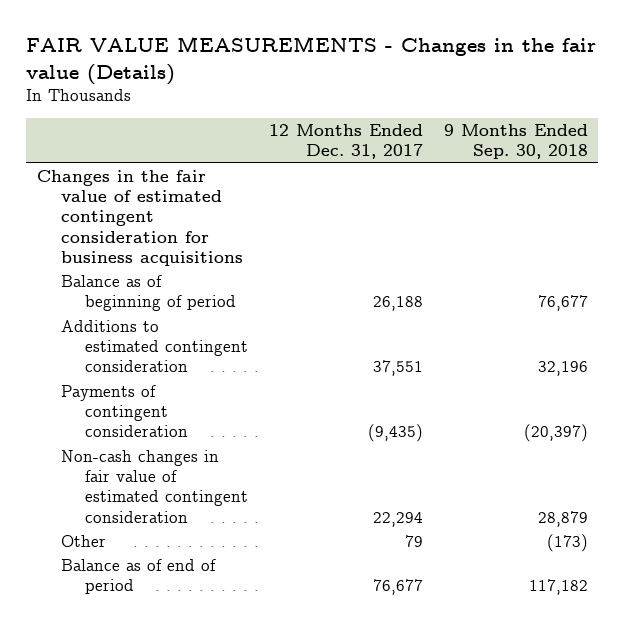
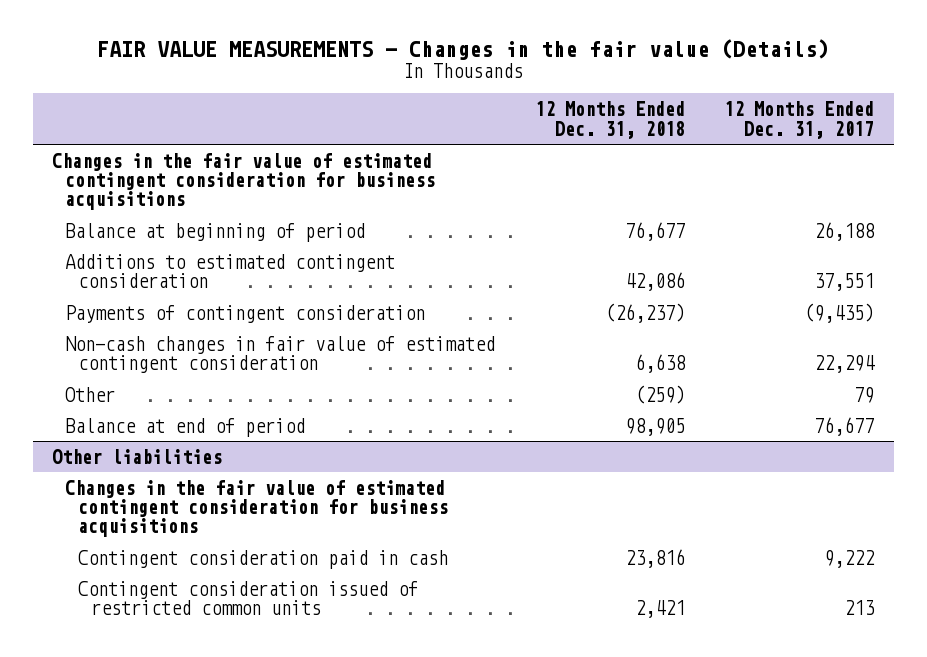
[443,124,588,160] 9 Months Ended Sep. 30, 2018 -> none
none -> [534,101,685,139] 12 Months Ended Dec. 31, 2018
[61,275,237,312] Balance as of beginning of period -> [65,222,366,242] Balance at beginning of period
[61,559,217,595] Balance as of end of period -> [65,417,306,437] Balance at end of period
none -> [52,448,223,464] Other liabilities
none -> [65,479,448,538] Changes in the fair value of estimated contingent consideration for business acquisitions
none -> [77,549,448,569] Contingent consideration paid in cash
none -> [77,580,418,616] Contingent consideration issued of restricted common units

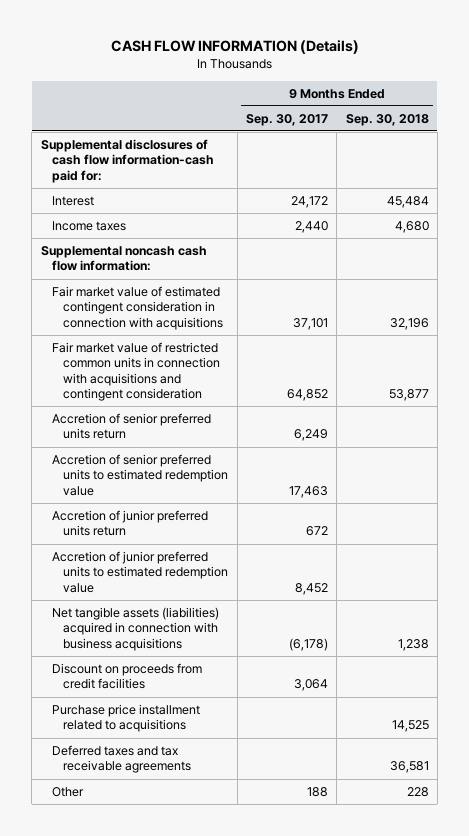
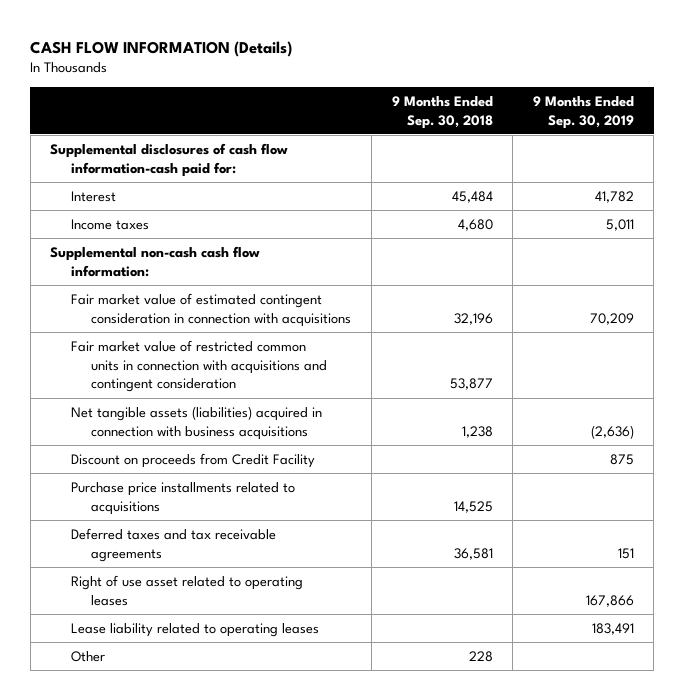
[245,113,328,126] Sep. 30, 2017 -> none
none -> [532,95,634,129] 9 Months Ended Sep. 30, 2019
[40,245,207,272] Supplemental noncash cash flow information: -> [50,245,261,277] Supplemental non-cash cash flow information:
[51,412,211,440] Accretion of senior preferred units return -> none
[51,453,229,496] Accretion of senior preferred units to estimated redemption value -> none
[51,509,208,537] Accretion of junior preferred units return -> none
[51,550,229,593] Accretion of junior preferred units to estimated redemption value -> none
[51,662,202,690] Discount on proceeds from credit facilities -> [70,452,315,468] Discount on proceeds from Credit Facility
[51,703,200,733] Purchase price installment related to acquisitions -> [70,481,295,515] Purchase price installments related to acquisitions
none -> [70,574,303,606] Right of use asset related to operating leases
none -> [70,622,319,637] Lease liability related to operating leases

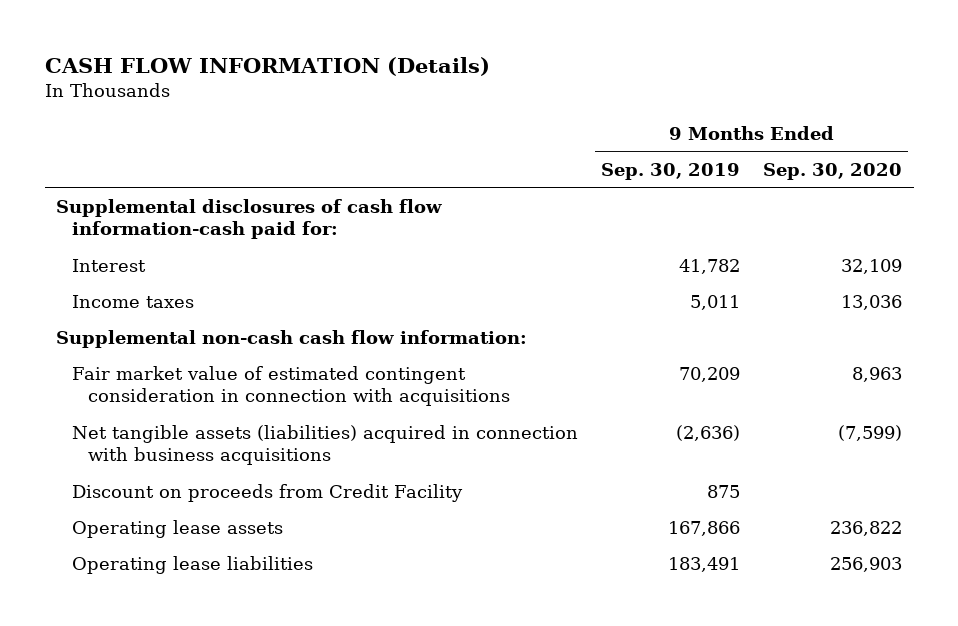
[391,95,493,129] 9 Months Ended Sep. 30, 2018 -> none
none -> [763,162,903,180] Sep. 30, 2020
[70,339,328,393] Fair market value of restricted common units in connection with acquisitions and contingent consideration -> none
[70,481,295,515] Purchase price installments related to acquisitions -> none
[70,527,276,562] Deferred taxes and tax receivable agreements -> none
[70,650,105,662] Other -> none
[70,574,303,606] Right of use asset related to operating leases -> [71,519,283,538] Operating lease assets
[70,622,319,637] Lease liability related to operating leases -> [71,555,313,574] Operating lease liabilities

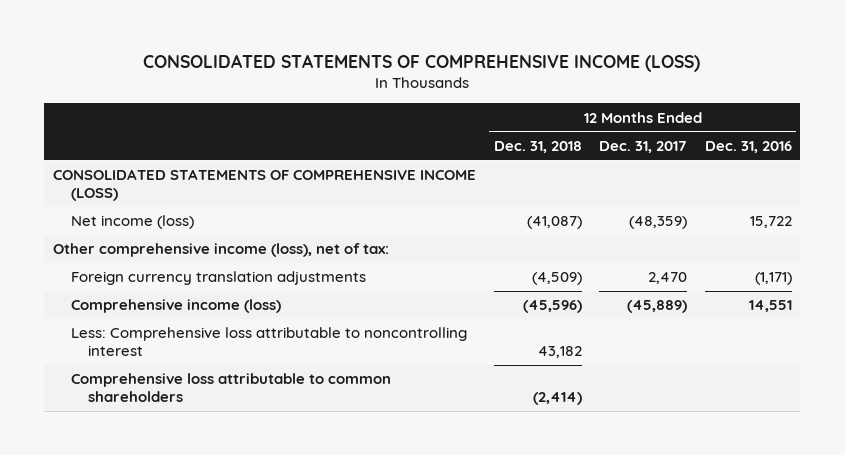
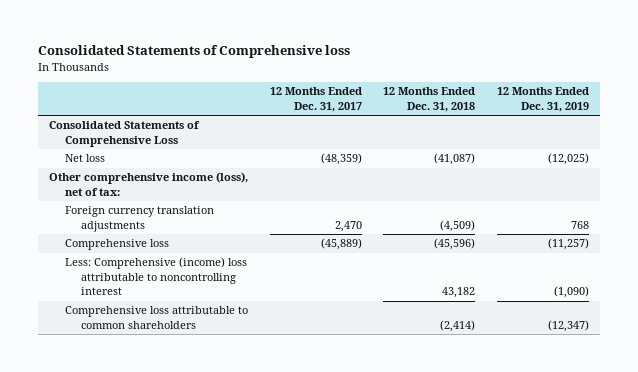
[143,53,701,72] CONSOLIDATED STATEMENTS OF COMPREHENSIVE INCOME (LOSS) -> [37,45,350,59] Consolidated Statements of Comprehensive loss
[704,140,792,153] Dec. 31, 2016 -> none
none -> [497,87,590,112] 12 Months Ended Dec. 31, 2019
[53,169,477,202] CONSOLIDATED STATEMENTS OF COMPREHENSIVE INCOME (LOSS) -> [48,121,200,147] Consolidated Statements of Comprehensive Loss
[70,215,194,230] Net income (loss) -> [64,154,105,163] Net loss
[70,299,281,314] Comprehensive income (loss) -> [64,239,169,251] Comprehensive loss
[70,327,467,357] Less: Comprehensive loss attributable to noncontrolling interest -> [64,257,247,296] Less: Comprehensive (income) loss attributable to noncontrolling interest

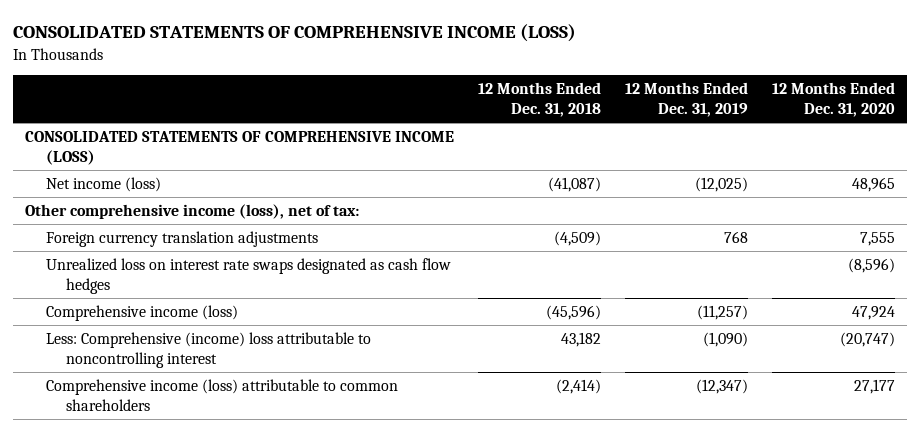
[37,45,350,59] Consolidated Statements of Comprehensive loss -> [13,24,577,43] CONSOLIDATED STATEMENTS OF COMPREHENSIVE INCOME (LOSS)
[269,87,362,112] 12 Months Ended Dec. 31, 2017 -> none
none -> [772,82,896,118] 12 Months Ended Dec. 31, 2020
[48,121,200,147] Consolidated Statements of Comprehensive Loss -> [25,130,455,165] CONSOLIDATED STATEMENTS OF COMPREHENSIVE INCOME (LOSS)
[64,154,105,163] Net loss -> [45,176,161,192] Net income (loss)
none -> [45,257,451,294] Unrealized loss on interest rate swaps designated as cash flow hedges
[64,239,169,251] Comprehensive loss -> [45,304,238,321] Comprehensive income (loss)
[64,306,248,329] Comprehensive loss attributable to common shareholders -> [45,378,398,411] Comprehensive income (loss) attributable to common shareholders

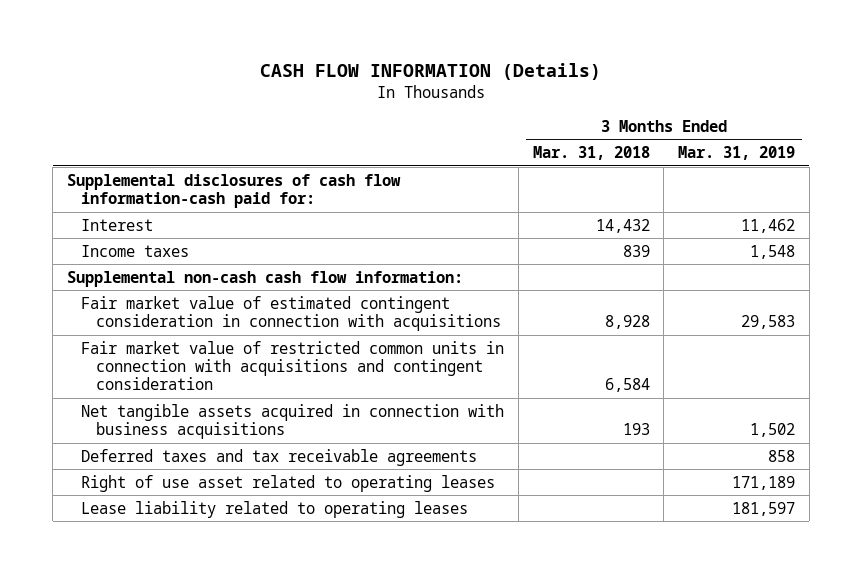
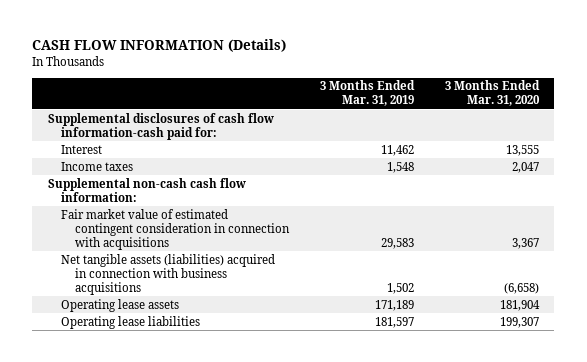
[532,146,650,161] Mar. 31, 2018 -> none
none -> [444,80,540,107] 3 Months Ended Mar. 31, 2020
[81,340,505,391] Fair market value of restricted common units in connection with acquisitions and contingent consideration -> none
[81,448,478,466] Deferred taxes and tax receivable agreements -> none
[81,403,505,440] Net tangible assets acquired in connection with business acquisitions -> [61,253,276,295] Net tangible assets (liabilities) acquired in connection with business acquisitions
[81,474,496,492] Right of use asset related to operating leases -> [61,298,180,312] Operating lease assets
[81,500,469,518] Lease liability related to operating leases -> [61,315,201,329] Operating lease liabilities

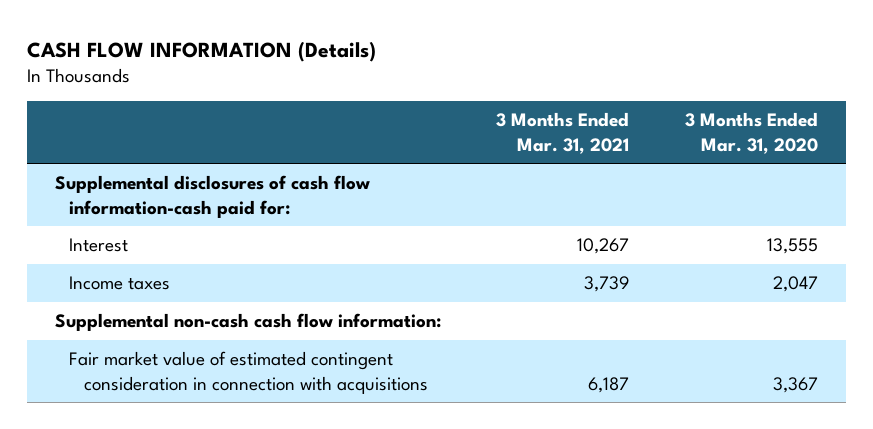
[319,80,415,107] 3 Months Ended Mar. 31, 2019 -> none
none -> [496,112,630,154] 3 Months Ended Mar. 31, 2021
[61,253,276,295] Net tangible assets (liabilities) acquired in connection with business acquisitions -> none
[61,298,180,312] Operating lease assets -> none
[61,315,201,329] Operating lease liabilities -> none

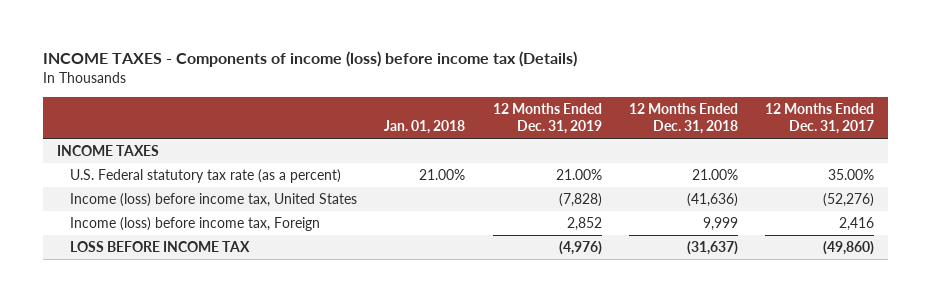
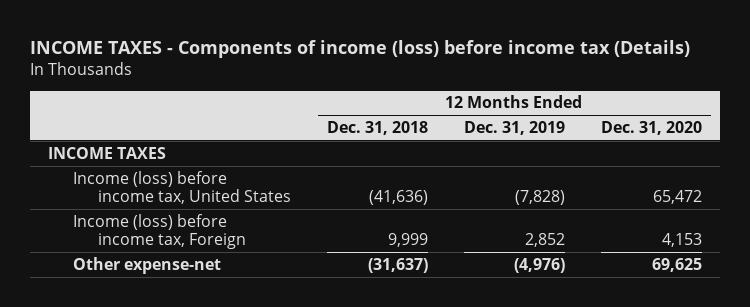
[384,120,466,135] Jan. 01, 2018 -> none
[765,102,875,135] 12 Months Ended Dec. 31, 2017 -> none
none -> [600,120,702,135] Dec. 31, 2020
[69,168,341,183] U.S. Federal statutory tax rate (as a percent) -> none
[69,240,250,252] LOSS BEFORE INCOME TAX -> [72,256,221,274] Other expense-net

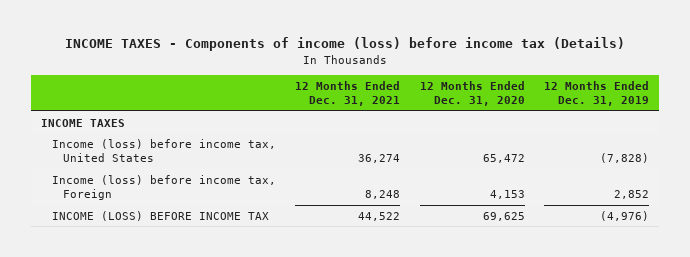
[326,120,428,135] Dec. 31, 2018 -> none
none -> [295,80,401,107] 12 Months Ended Dec. 31, 2021
[72,256,221,274] Other expense-net -> [51,210,269,221] INCOME (LOSS) BEFORE INCOME TAX

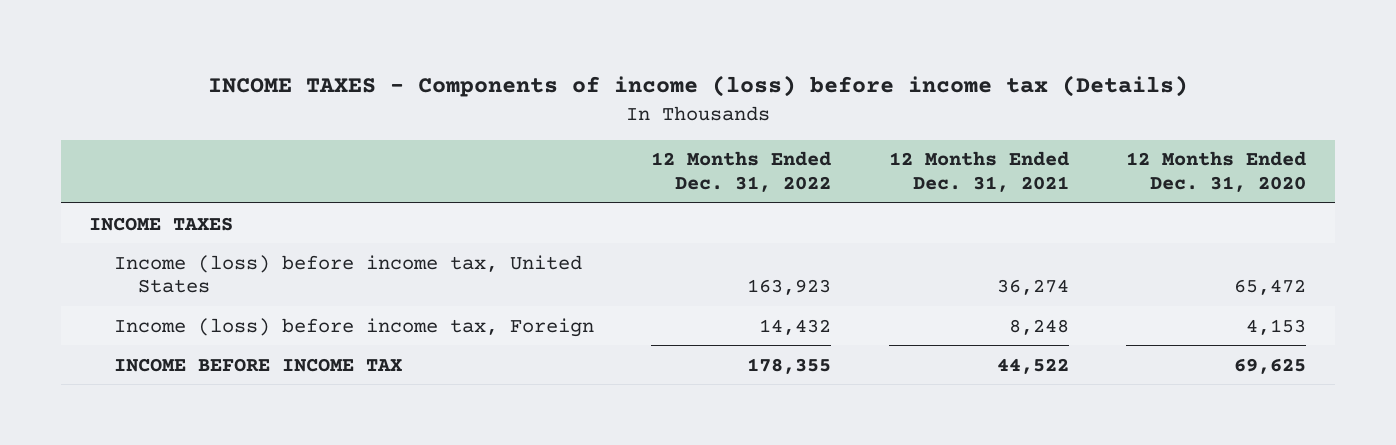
[544,80,650,107] 12 Months Ended Dec. 31, 2019 -> none
none -> [651,151,832,193] 12 Months Ended Dec. 31, 2022
[51,210,269,221] INCOME (LOSS) BEFORE INCOME TAX -> [113,357,402,372] INCOME BEFORE INCOME TAX

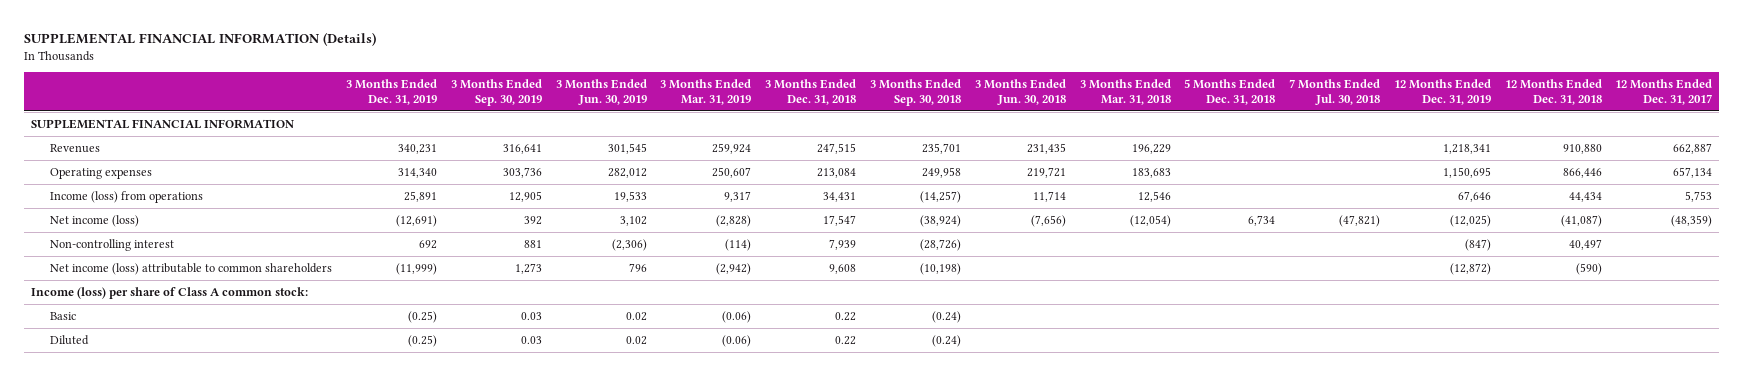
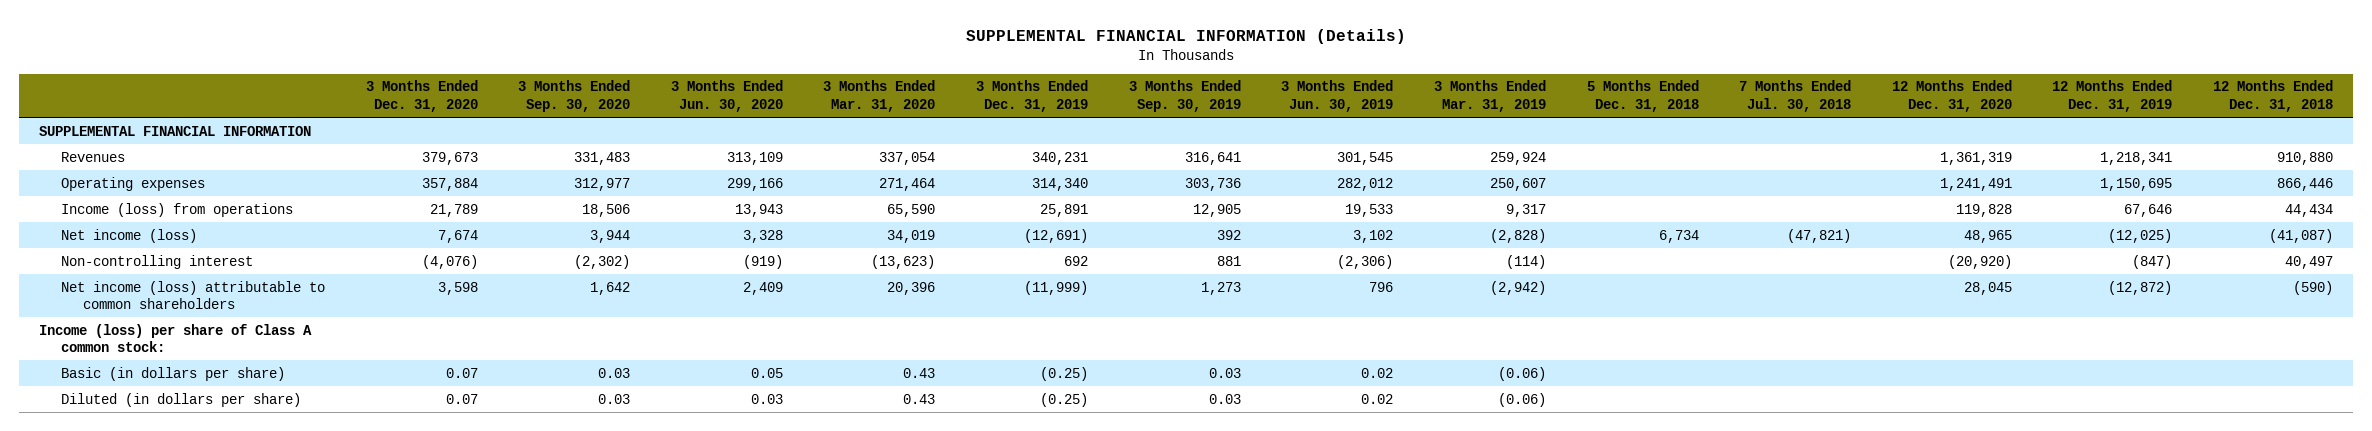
[765,78,857,105] 3 Months Ended Dec. 31, 2018 -> none
[870,78,962,106] 3 Months Ended Sep. 30, 2018 -> none
[974,78,1066,105] 3 Months Ended Jun. 30, 2018 -> none
[1079,78,1171,105] 3 Months Ended Mar. 31, 2018 -> none
[1615,78,1713,105] 12 Months Ended Dec. 31, 2017 -> none
none -> [365,80,478,112] 3 Months Ended Dec. 31, 2020
none -> [518,80,631,112] 3 Months Ended Sep. 30, 2020
none -> [670,80,783,112] 3 Months Ended Jun. 30, 2020
none -> [823,80,936,112] 3 Months Ended Mar. 31, 2020
none -> [1891,80,2012,112] 12 Months Ended Dec. 31, 2020
[50,311,77,320] Basic -> [60,366,285,381] Basic (in dollars per share)
[50,334,90,345] Diluted -> [60,392,301,407] Diluted (in dollars per share)

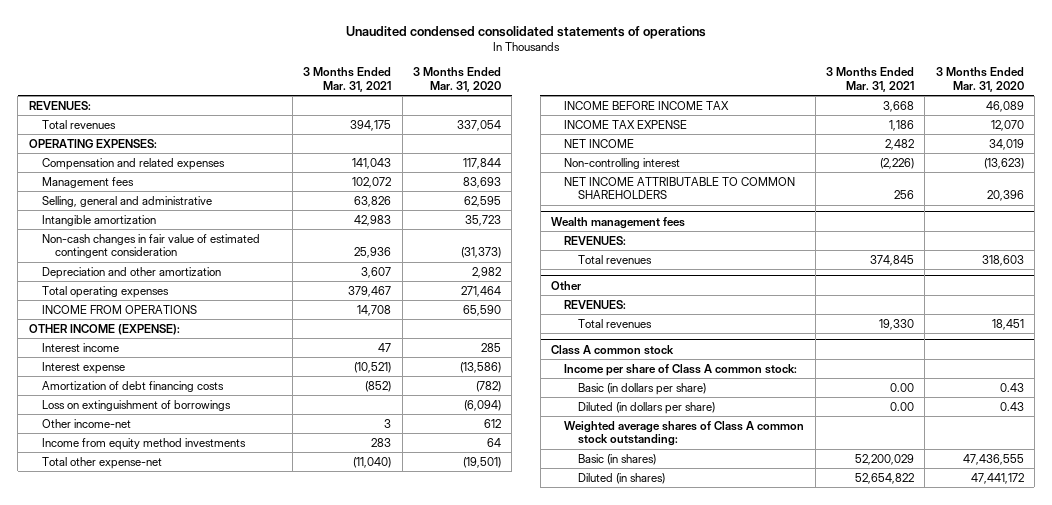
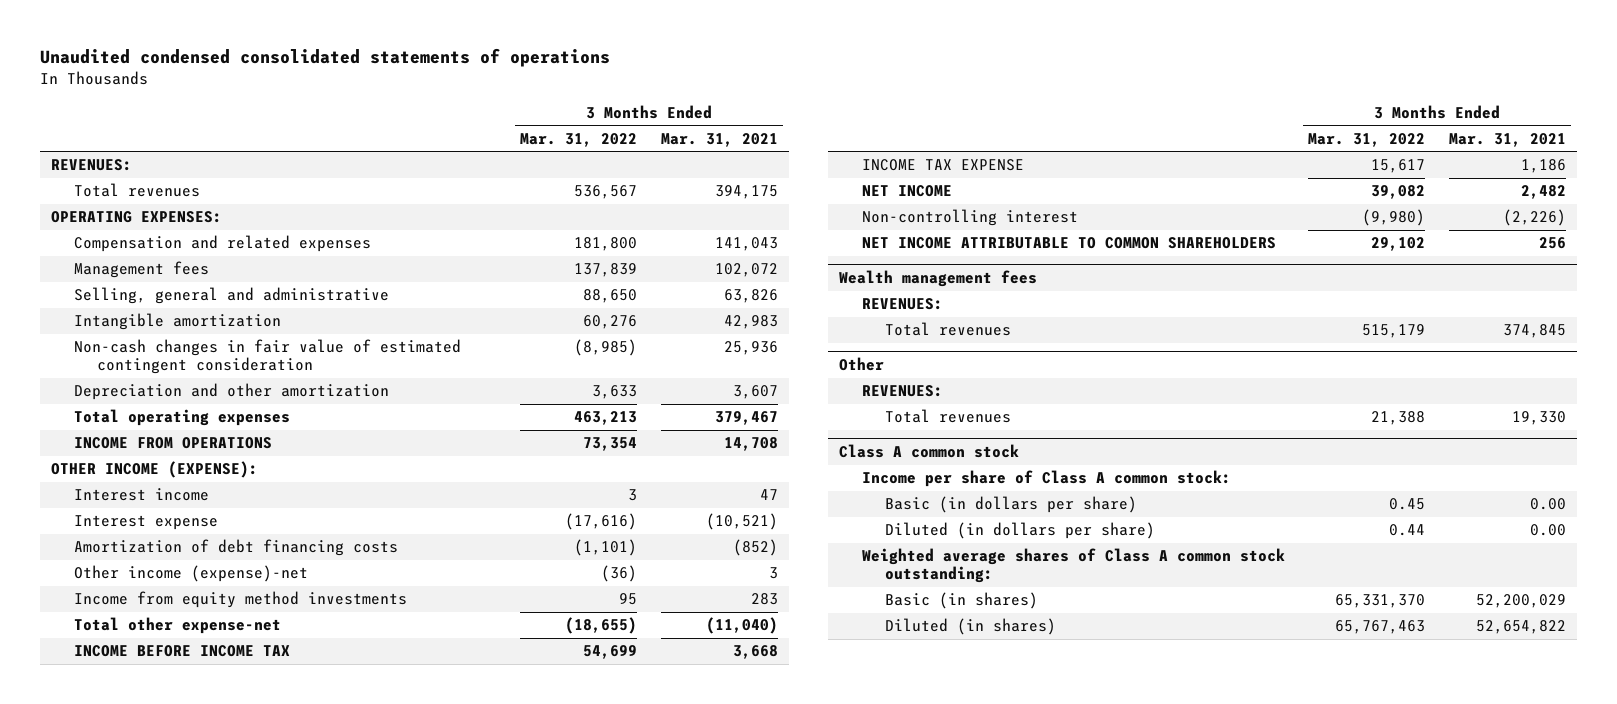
[412,67,501,92] 3 Months Ended Mar. 31, 2020 -> none
none -> [520,132,638,147] Mar. 31, 2022
[41,399,231,411] Loss on extinguishment of borrowings -> none
[41,418,131,428] Other income-net -> [74,565,309,583] Other income (expense)-net

